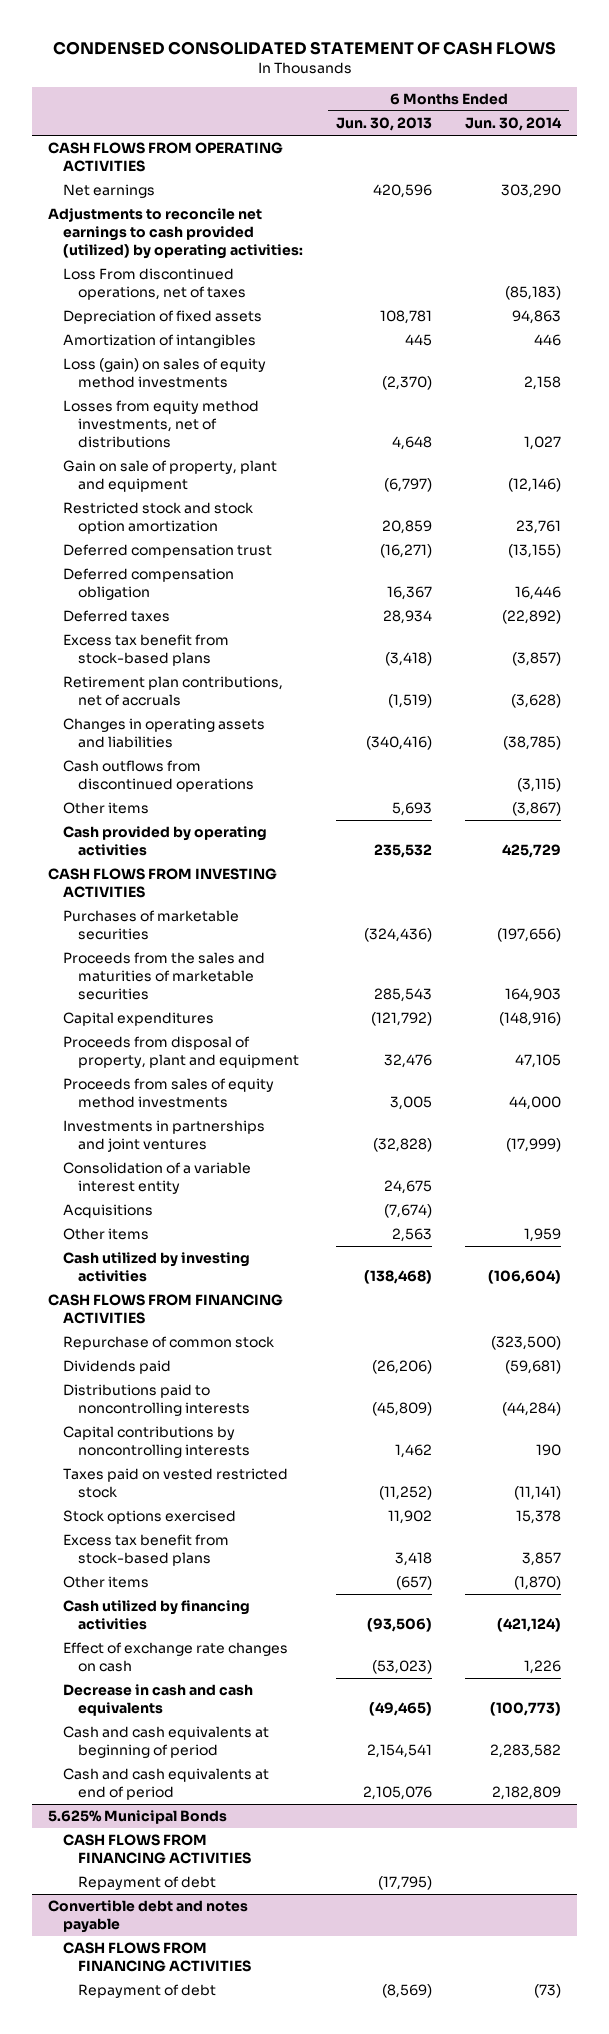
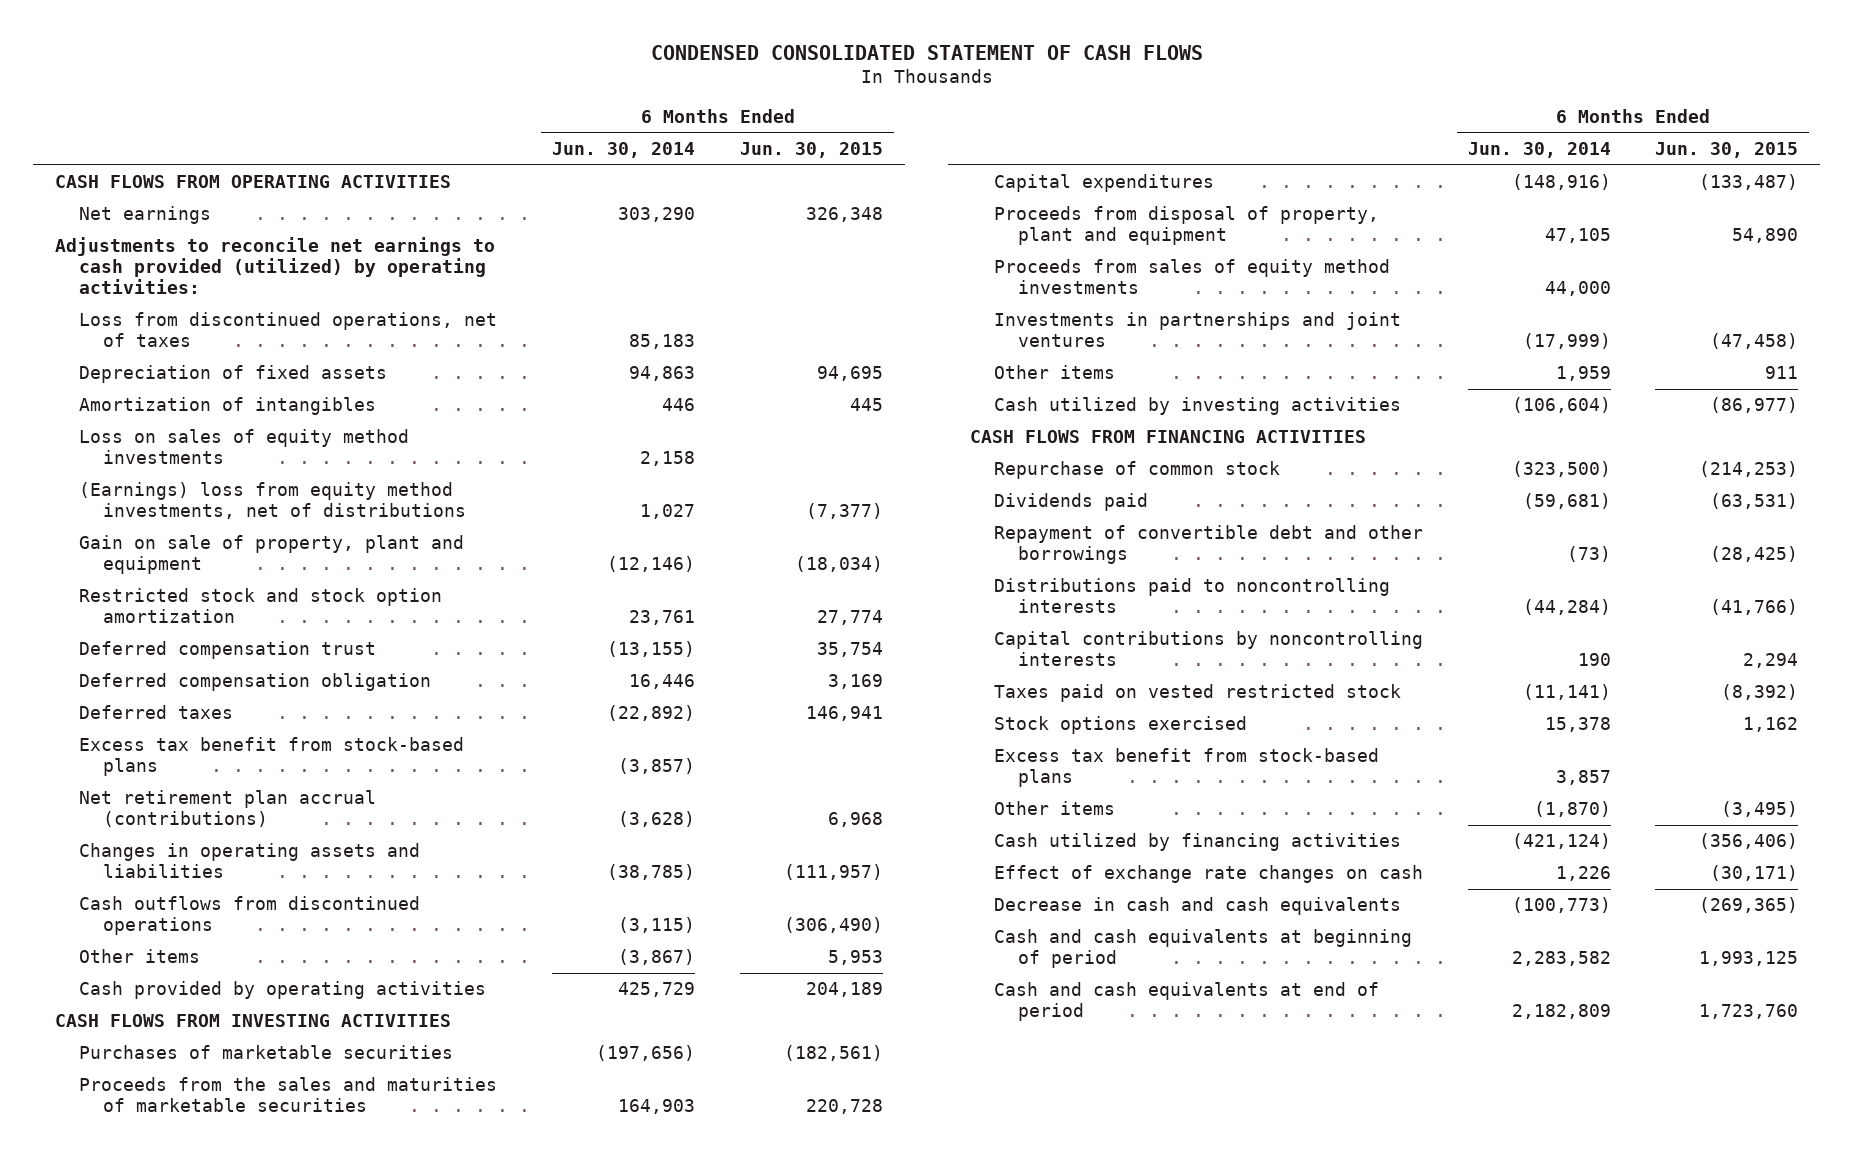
[336,117,433,132] Jun. 30, 2013 -> none
none -> [739,142,883,159] Jun. 30, 2015
[63,268,247,301] Loss From discontinued operations, net of taxes -> [79,312,498,348] Loss from discontinued operations, net of taxes
[504,286,561,301] (85,183) -> [629,334,696,350] 85,183
[63,358,267,389] Loss (gain) on sales of equity method investments -> [79,429,410,465] Loss on sales of equity method investments
[63,400,260,449] Losses from equity method investments, net of distributions -> [79,482,466,520] (Earnings) loss from equity method investments, net of distributions
[63,676,284,707] Retirement plan contributions, net of accruals -> [79,790,377,828] Net retirement plan accrual (contributions)
[63,1162,252,1195] Consolidation of a variable interest entity -> none
[63,1204,154,1219] Acquisitions -> none
none -> [994,525,1424,565] Repayment of convertible debt and other borrowings
[48,1810,228,1825] 5.625% Municipal Bonds -> none
[63,1834,252,1865] CASH FLOWS FROM FINANCING ACTIVITIES -> none
[78,1876,217,1891] Repayment of debt -> none
[48,1900,249,1934] Convertible debt and notes payable -> none
[63,1942,252,1973] CASH FLOWS FROM FINANCING ACTIVITIES -> none
[78,1984,217,1999] Repayment of debt -> none

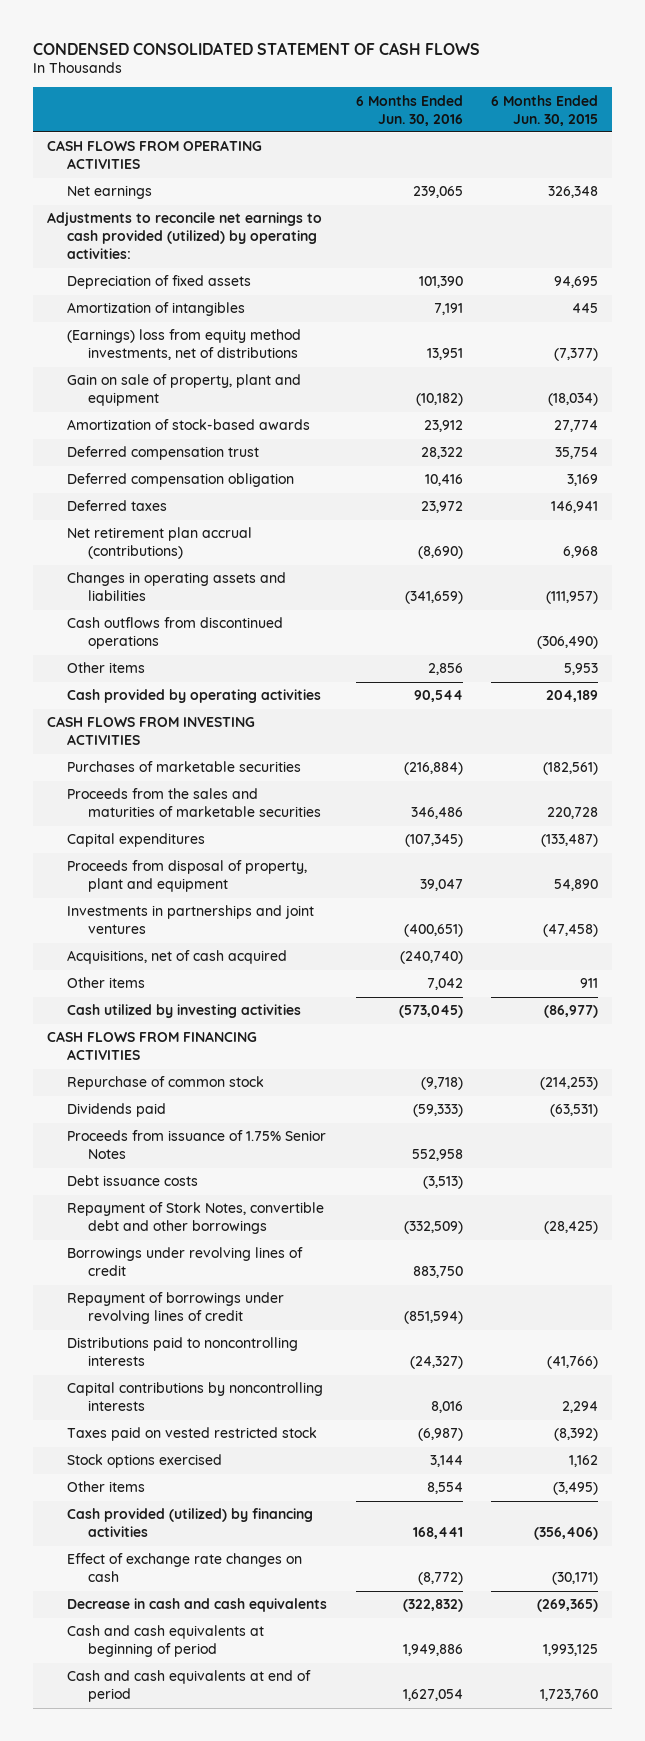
[552,142,696,159] Jun. 30, 2014 -> none
none -> [355,94,463,126] 6 Months Ended Jun. 30, 2016
[79,312,498,348] Loss from discontinued operations, net of taxes -> none
[79,429,410,465] Loss on sales of equity method investments -> none
[79,588,443,624] Restricted stock and stock option amortization -> [67,419,311,431] Amortization of stock-based awards
[79,737,465,777] Excess tax benefit from stock-based plans -> none
[994,259,1391,295] Proceeds from sales of equity method investments -> none
none -> [67,950,288,965] Acquisitions, net of cash acquired
none -> [67,1130,327,1160] Proceeds from issuance of 1.75% Senior Notes
none -> [67,1175,199,1187] Debt issuance costs
[994,525,1424,565] Repayment of convertible debt and other borrowings -> [67,1202,325,1235] Repayment of Stork Notes, convertible debt and other borrowings
none -> [67,1247,304,1277] Borrowings under revolving lines of credit
none -> [67,1292,285,1325] Repayment of borrowings under revolving lines of credit
[994,748,1380,788] Excess tax benefit from stock-based plans -> none
[994,833,1402,852] Cash utilized by financing activities -> [67,1508,314,1538] Cash provided (utilized) by financing activities

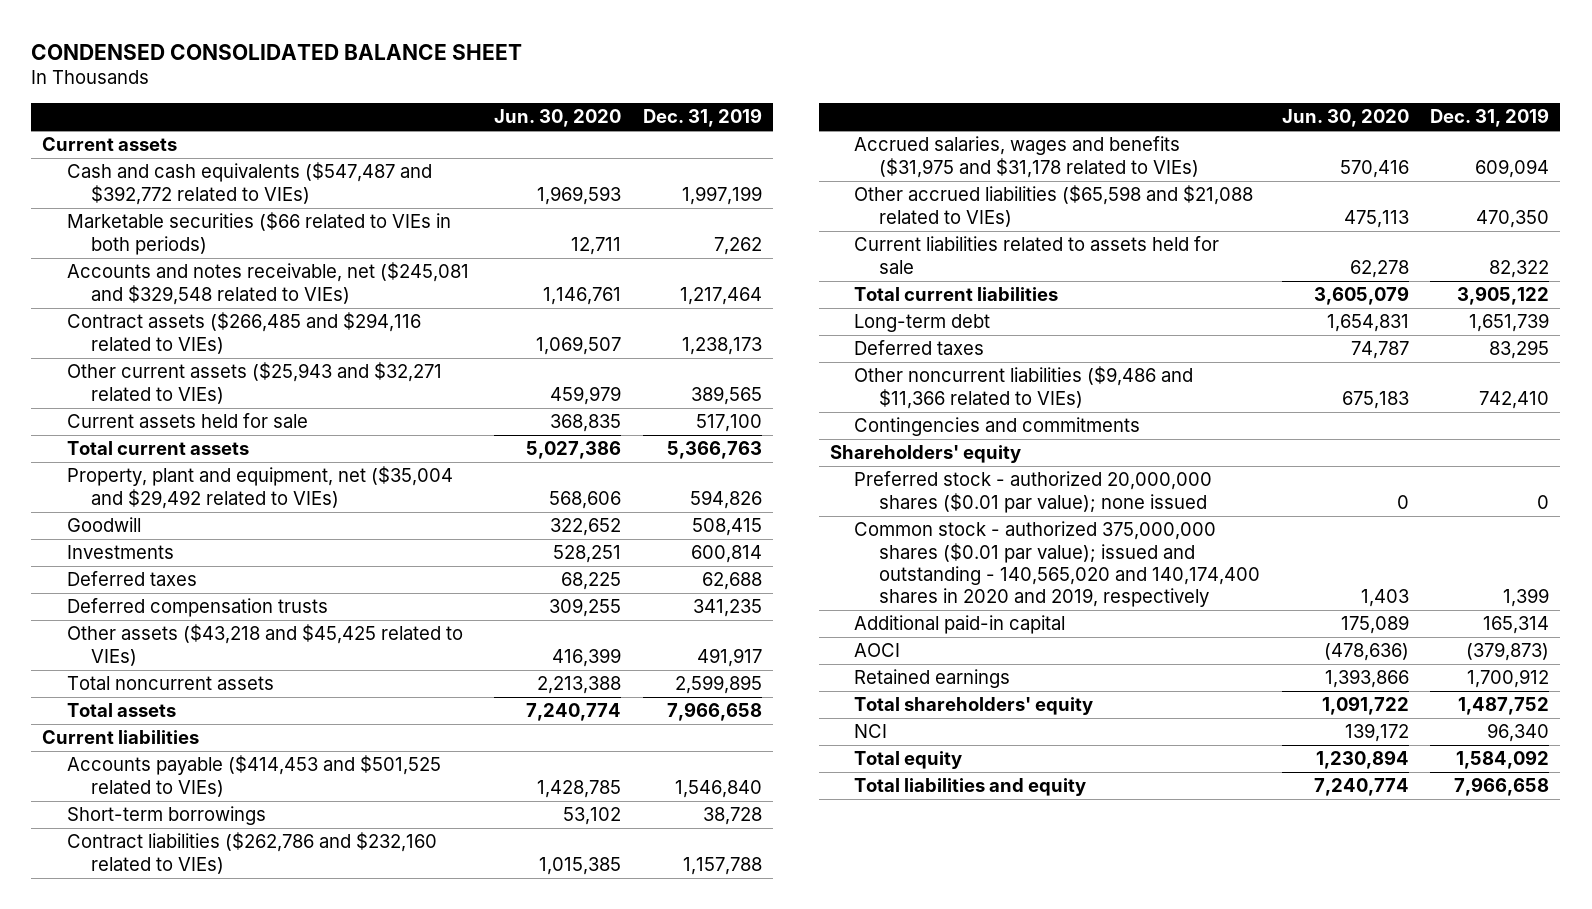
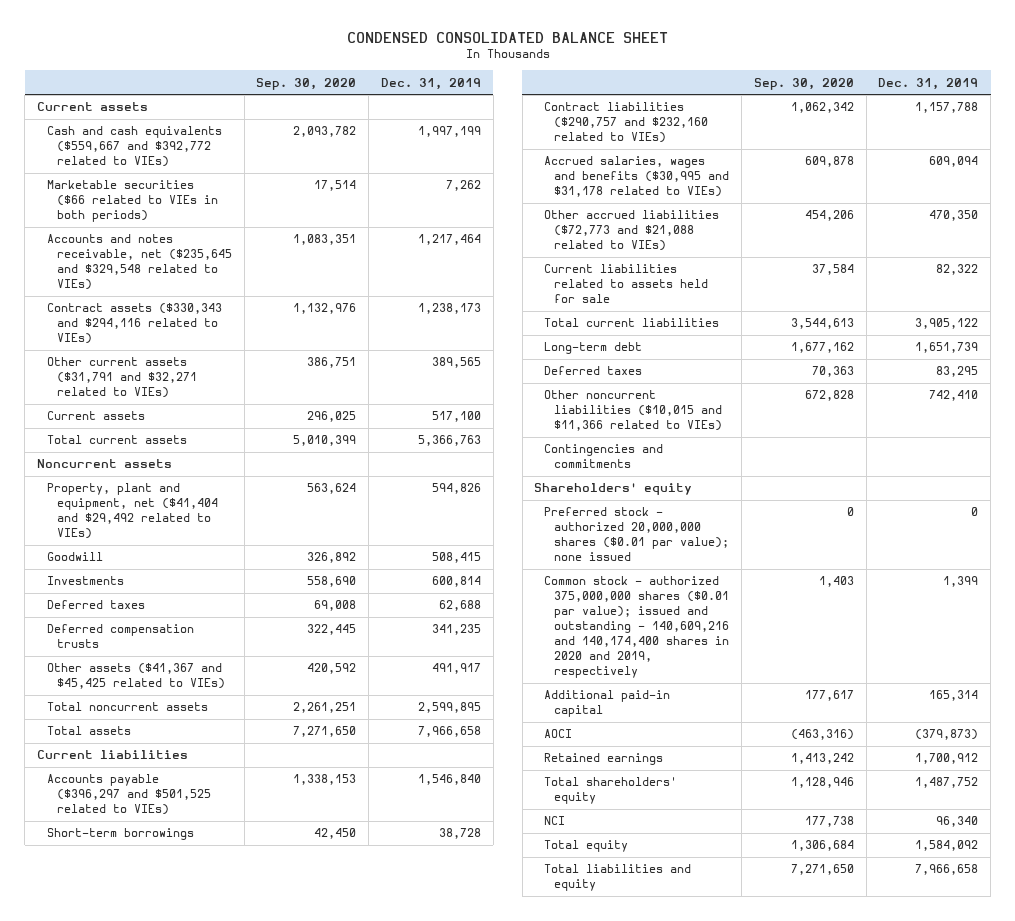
[494,109,622,128] Jun. 30, 2020 -> none
none -> [256,77,357,90] Sep. 30, 2020
[66,162,432,205] Cash and cash equivalents ($547,487 and $392,772 related to VIEs) -> [47,126,223,168] Cash and cash equivalents ($559,667 and $392,772 related to VIEs)
[66,262,469,305] Accounts and notes receivable, net ($245,081 and $329,548 related to VIEs) -> [47,234,232,291] Accounts and notes receivable, net ($235,645 and $329,548 related to VIEs)
[66,312,421,354] Contract assets ($266,485 and $294,116 related to VIEs) -> [47,303,223,345] Contract assets ($330,343 and $294,116 related to VIEs)
[66,362,442,404] Other current assets ($25,943 and $32,271 related to VIEs) -> [47,357,197,399] Other current assets ($31,791 and $32,271 related to VIEs)
[66,413,308,429] Current assets held for sale -> [47,411,146,421] Current assets
none -> [37,459,173,469] Noncurrent assets
[66,466,453,509] Property, plant and equipment, net ($35,004 and $29,492 related to VIEs) -> [47,483,218,540] Property, plant and equipment, net ($41,404 and $29,492 related to VIEs)
[66,624,463,666] Other assets ($43,218 and $45,425 related to VIEs) -> [47,663,225,690] Other assets ($41,367 and $45,425 related to VIEs)
[66,755,441,797] Accounts payable ($414,453 and $501,525 related to VIEs) -> [47,774,211,816] Accounts payable ($396,297 and $501,525 related to VIEs)
[66,832,437,874] Contract liabilities ($262,786 and $232,160 related to VIEs) -> [544,102,709,144] Contract liabilities ($290,757 and $232,160 related to VIEs)
[854,136,1199,178] Accrued salaries, wages and benefits ($31,975 and $31,178 related to VIEs) -> [544,156,730,198] Accrued salaries, wages and benefits ($30,995 and $31,178 related to VIEs)
[854,185,1254,227] Other accrued liabilities ($65,598 and $21,088 related to VIEs) -> [544,210,720,252] Other accrued liabilities ($72,773 and $21,088 related to VIEs)
[854,366,1194,409] Other noncurrent liabilities ($9,486 and $11,366 related to VIEs) -> [544,390,723,432] Other noncurrent liabilities ($10,015 and $11,366 related to VIEs)
[854,521,1260,608] Common stock - authorized 375,000,000 shares ($0.01 par value); issued and outstanding - 140,565,020 and 140,174,400 shares in 2020 and 2019, respectively -> [544,576,730,679] Common stock - authorized 375,000,000 shares ($0.01 par value); issued and outstanding - 140,609,216 and 140,174,400 shares in 2020 and 2019, respectively

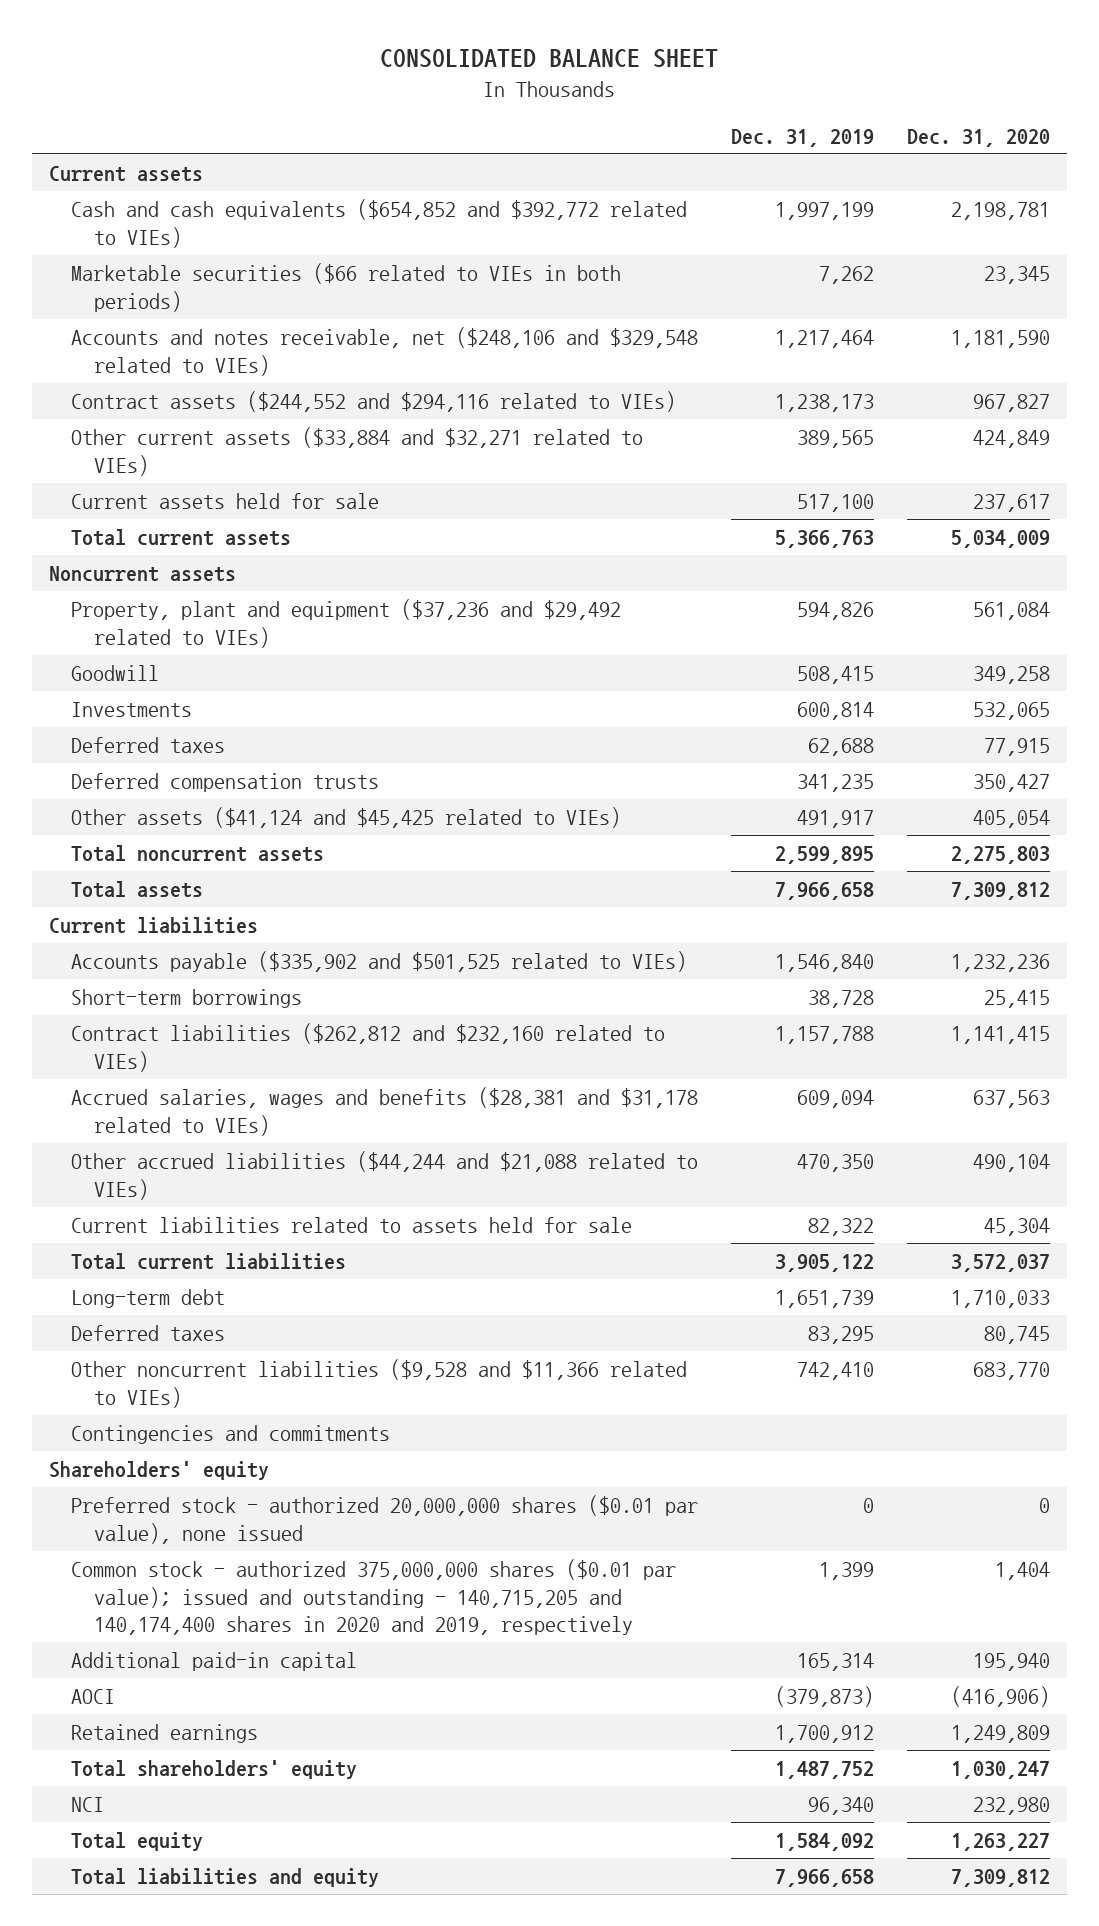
[346,31,668,43] CONDENSED CONSOLIDATED BALANCE SHEET -> [380,49,719,69] CONSOLIDATED BALANCE SHEET
[256,77,357,90] Sep. 30, 2020 -> none
none -> [907,129,1051,148] Dec. 31, 2020
[47,126,223,168] Cash and cash equivalents ($559,667 and $392,772 related to VIEs) -> [71,198,688,248] Cash and cash equivalents ($654,852 and $392,772 related to VIEs)
[47,234,232,291] Accounts and notes receivable, net ($235,645 and $329,548 related to VIEs) -> [71,326,699,376] Accounts and notes receivable, net ($248,106 and $329,548 related to VIEs)
[47,303,223,345] Contract assets ($330,343 and $294,116 related to VIEs) -> [71,390,677,412] Contract assets ($244,552 and $294,116 related to VIEs)
[47,357,197,399] Other current assets ($31,791 and $32,271 related to VIEs) -> [71,426,644,476] Other current assets ($33,884 and $32,271 related to VIEs)
[47,411,146,421] Current assets -> [71,492,380,509] Current assets held for sale
[47,483,218,540] Property, plant and equipment, net ($41,404 and $29,492 related to VIEs) -> [71,598,622,648] Property, plant and equipment ($37,236 and $29,492 related to VIEs)
[47,663,225,690] Other assets ($41,367 and $45,425 related to VIEs) -> [71,806,622,828] Other assets ($41,124 and $45,425 related to VIEs)
[47,774,211,816] Accounts payable ($396,297 and $501,525 related to VIEs) -> [71,950,688,972] Accounts payable ($335,902 and $501,525 related to VIEs)
[544,102,709,144] Contract liabilities ($290,757 and $232,160 related to VIEs) -> [71,1022,666,1072] Contract liabilities ($262,812 and $232,160 related to VIEs)
[544,156,730,198] Accrued salaries, wages and benefits ($30,995 and $31,178 related to VIEs) -> [71,1086,699,1136] Accrued salaries, wages and benefits ($28,381 and $31,178 related to VIEs)
[544,210,720,252] Other accrued liabilities ($72,773 and $21,088 related to VIEs) -> [71,1150,699,1200] Other accrued liabilities ($44,244 and $21,088 related to VIEs)
[544,390,723,432] Other noncurrent liabilities ($10,015 and $11,366 related to VIEs) -> [71,1358,688,1408] Other noncurrent liabilities ($9,528 and $11,366 related to VIEs)
[544,507,730,562] Preferred stock - authorized 20,000,000 shares ($0.01 par value); none issued -> [71,1494,699,1544] Preferred stock - authorized 20,000,000 shares ($0.01 par value), none issued
[544,576,730,679] Common stock - authorized 375,000,000 shares ($0.01 par value); issued and outstanding - 140,609,216 and 140,174,400 shares in 2020 and 2019, respectively -> [71,1558,677,1636] Common stock - authorized 375,000,000 shares ($0.01 par value); issued and outstanding - 140,715,205 and 140,174,400 shares in 2020 and 2019, respectively

